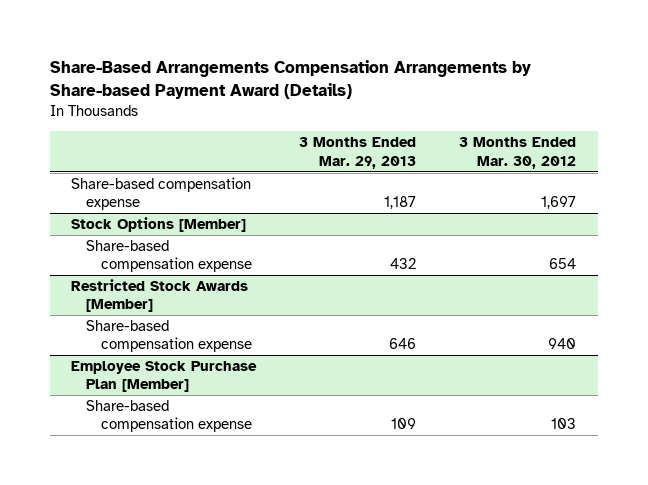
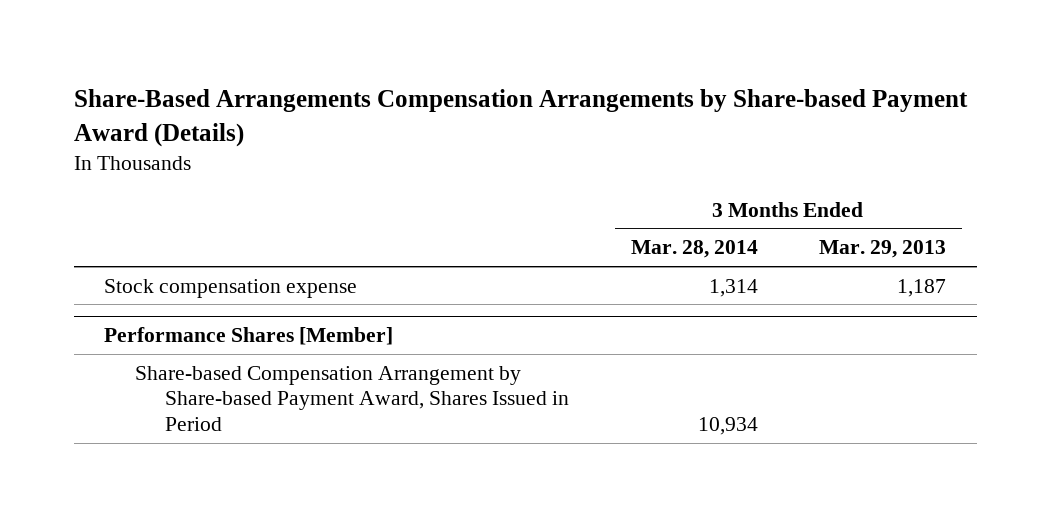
[459,137,577,169] 3 Months Ended Mar. 30, 2012 -> none
none -> [630,240,758,259] Mar. 28, 2014
[71,217,247,233] Stock Options [Member] -> none
[86,240,252,273] Share-based compensation expense -> none
[71,279,249,313] Restricted Stock Awards [Member] -> none
[86,320,252,353] Share-based compensation expense -> none
[71,361,258,393] Employee Stock Purchase Plan [Member] -> none
[86,400,252,433] Share-based compensation expense -> none
[71,177,252,211] Share-based compensation expense -> [104,278,358,298] Stock compensation expense
none -> [104,327,394,346] Performance Shares [Member]
none -> [134,365,570,431] Share-based Compensation Arrangement by Share-based Payment Award, Shares Issued in Period

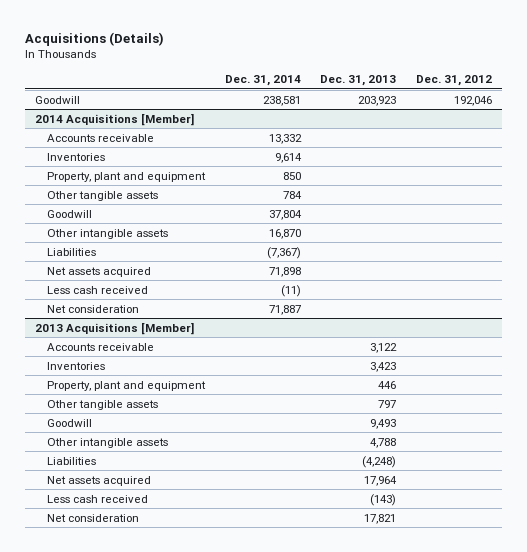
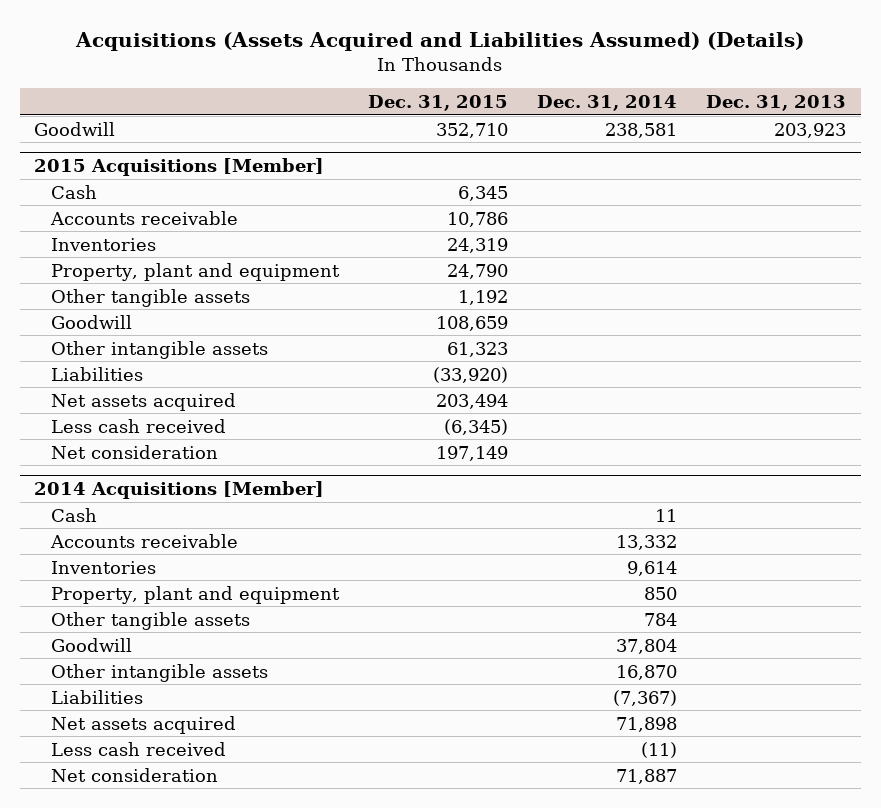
[25,31,165,46] Acquisitions (Details) -> [75,32,805,52] Acquisitions (Assets Acquired and Liabilities Assumed) (Details)
[416,75,493,87] Dec. 31, 2012 -> none
none -> [368,94,509,111] Dec. 31, 2015
none -> [34,158,325,177] 2015 Acquisitions [Member]
none -> [51,184,98,199] Cash
none -> [50,210,239,225] Accounts receivable
none -> [51,237,157,251] Inventories
none -> [51,262,341,281] Property, plant and equipment
none -> [51,288,251,307] Other tangible assets
none -> [51,314,133,329] Goodwill
none -> [51,340,269,359] Other intangible assets
none -> [51,366,144,381] Liabilities
none -> [51,392,237,411] Net assets acquired
none -> [51,418,227,433] Less cash received
none -> [51,444,219,459] Net consideration
none -> [51,507,98,522] Cash
[35,321,195,335] 2013 Acquisitions [Member] -> none
[47,342,155,351] Accounts receivable -> none
[47,361,106,370] Inventories -> none
[47,380,207,391] Property, plant and equipment -> none
[47,399,159,410] Other tangible assets -> none
[47,418,93,427] Goodwill -> none
[47,437,169,448] Other intangible assets -> none
[47,456,97,465] Liabilities -> none
[47,475,152,486] Net assets acquired -> none
[47,494,149,503] Less cash received -> none
[47,513,140,522] Net consideration -> none

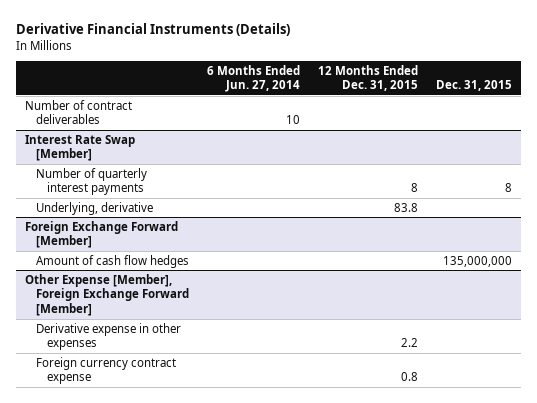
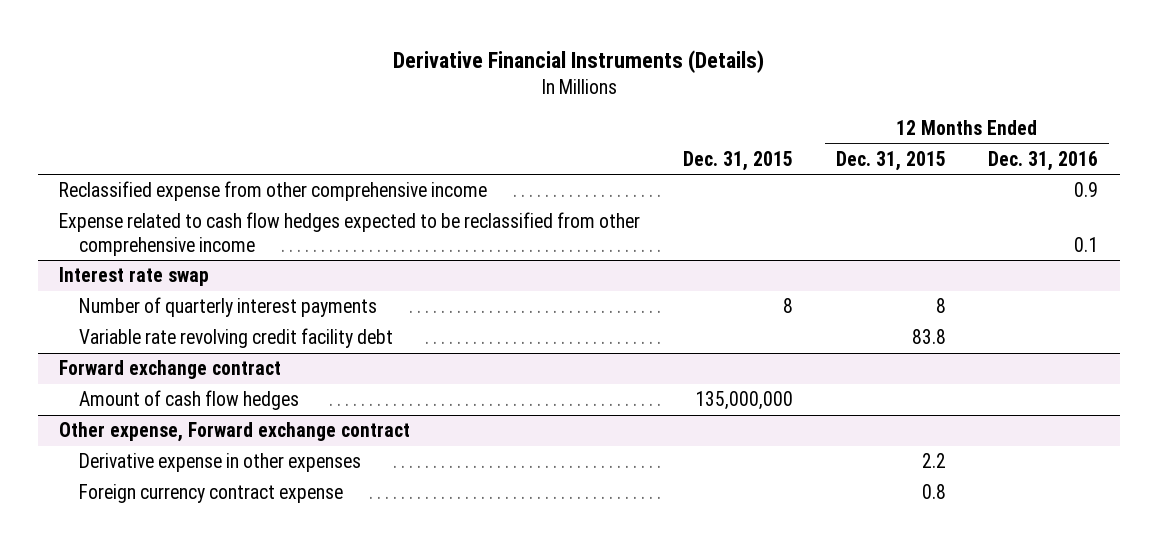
[207,64,301,93] 6 Months Ended Jun. 27, 2014 -> none
none -> [988,150,1099,171] Dec. 31, 2016
[25,99,133,125] Number of contract deliverables -> none
none -> [59,181,488,202] Reclassified expense from other comprehensive income
none -> [59,212,641,256] Expense related to cash flow hedges expected to be reclassified from other comprehensive income
[25,134,136,162] Interest Rate Swap [Member] -> [59,267,210,287] Interest rate swap
[36,201,154,215] Underlying, derivative -> [78,328,393,349] Variable rate revolving credit facility debt
[25,220,179,249] Foreign Exchange Forward [Member] -> [59,360,282,380] Forward exchange contract
[25,273,190,316] Other Expense [Member], Foreign Exchange Forward [Member] -> [59,422,411,443] Other expense, Forward exchange contract

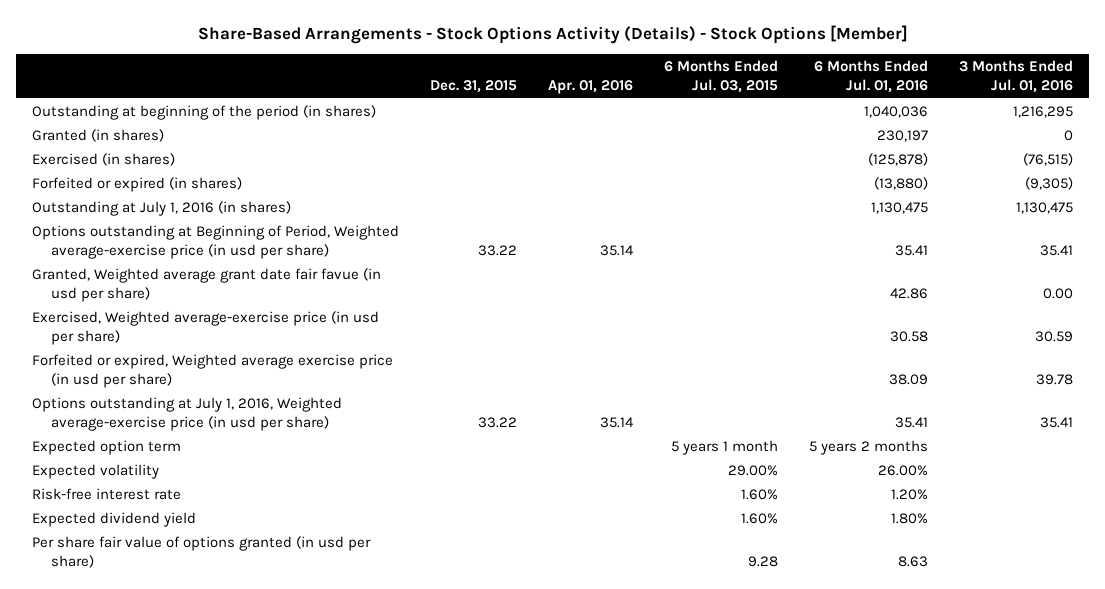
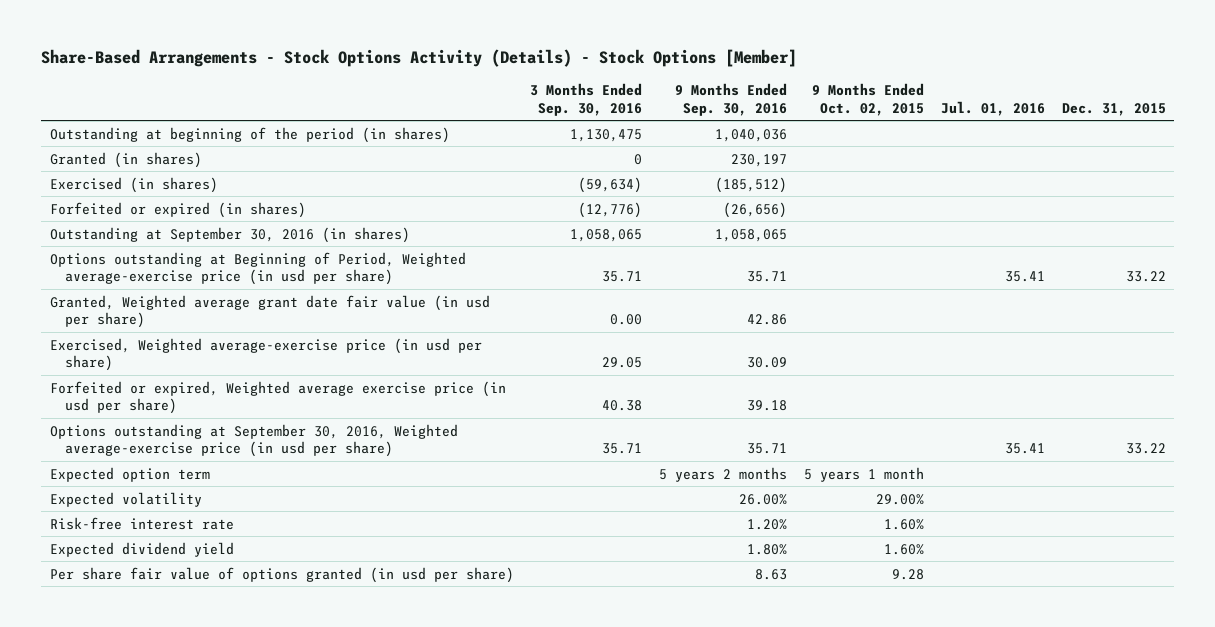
[548,80,634,95] Apr. 01, 2016 -> none
[664,60,779,94] 6 Months Ended Jul. 03, 2015 -> none
[814,60,929,94] 6 Months Ended Jul. 01, 2016 -> none
[959,60,1074,94] 3 Months Ended Jul. 01, 2016 -> none
none -> [530,83,643,116] 3 Months Ended Sep. 30, 2016
none -> [675,83,788,116] 9 Months Ended Sep. 30, 2016
none -> [812,83,925,116] 9 Months Ended Oct. 02, 2015
none -> [940,100,1045,116] Jul. 01, 2016
[31,200,291,216] Outstanding at July 1, 2016 (in shares) -> [49,226,410,243] Outstanding at September 30, 2016 (in shares)
[31,267,381,303] Granted, Weighted average grant date fair favue (in usd per share) -> [49,294,490,329] Granted, Weighted average grant date fair value (in usd per share)
[31,396,342,432] Options outstanding at July 1, 2016, Weighted average-exercise price (in usd per share) -> [49,423,458,458] Options outstanding at September 30, 2016, Weighted average-exercise price (in usd per share)

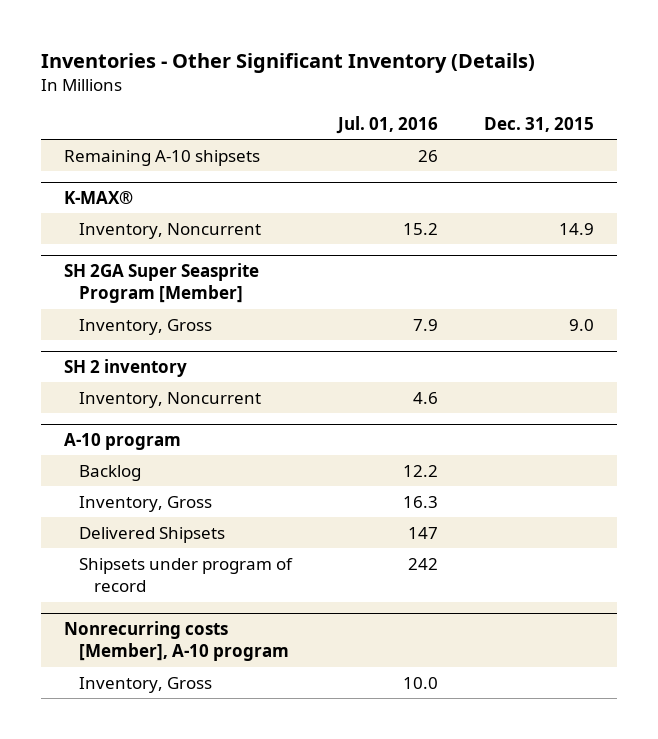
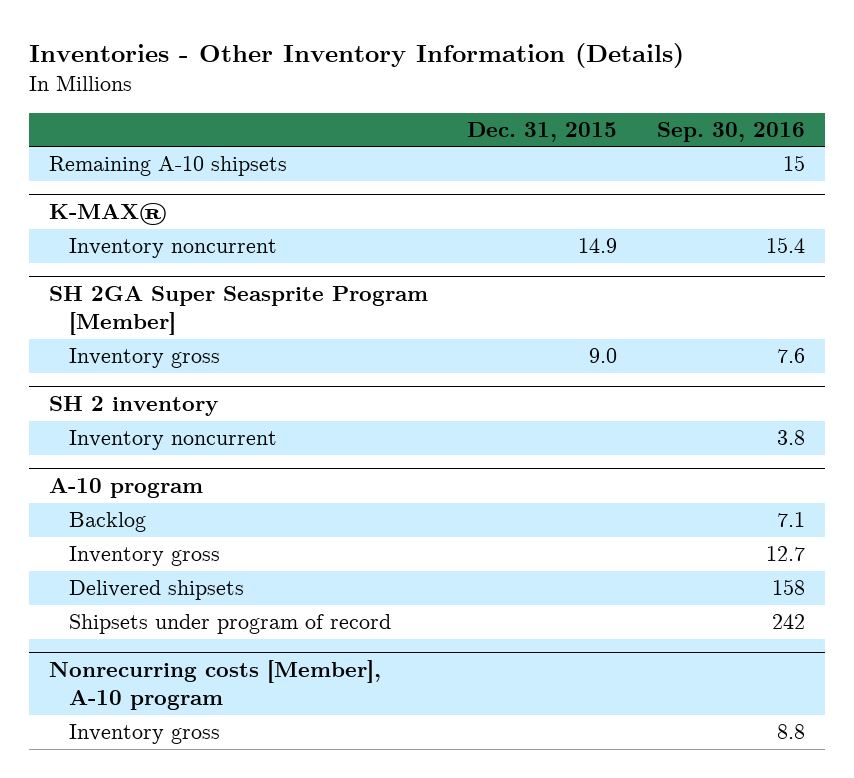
[40,52,535,73] Inventories - Other Significant Inventory (Details) -> [28,43,684,69] Inventories - Other Inventory Information (Details)
[336,116,439,135] Jul. 01, 2016 -> none
none -> [656,121,805,142] Sep. 30, 2016
[79,222,262,239] Inventory, Noncurrent -> [69,238,278,259] Inventory noncurrent
[79,318,213,335] Inventory, Gross -> [69,348,221,369] Inventory gross
[79,391,262,408] Inventory, Noncurrent -> [69,430,278,451] Inventory noncurrent
[79,495,213,512] Inventory, Gross -> [69,546,221,567] Inventory gross
[79,526,226,543] Delivered Shipsets -> [69,580,245,601] Delivered shipsets
[79,676,213,693] Inventory, Gross -> [69,724,221,745] Inventory gross

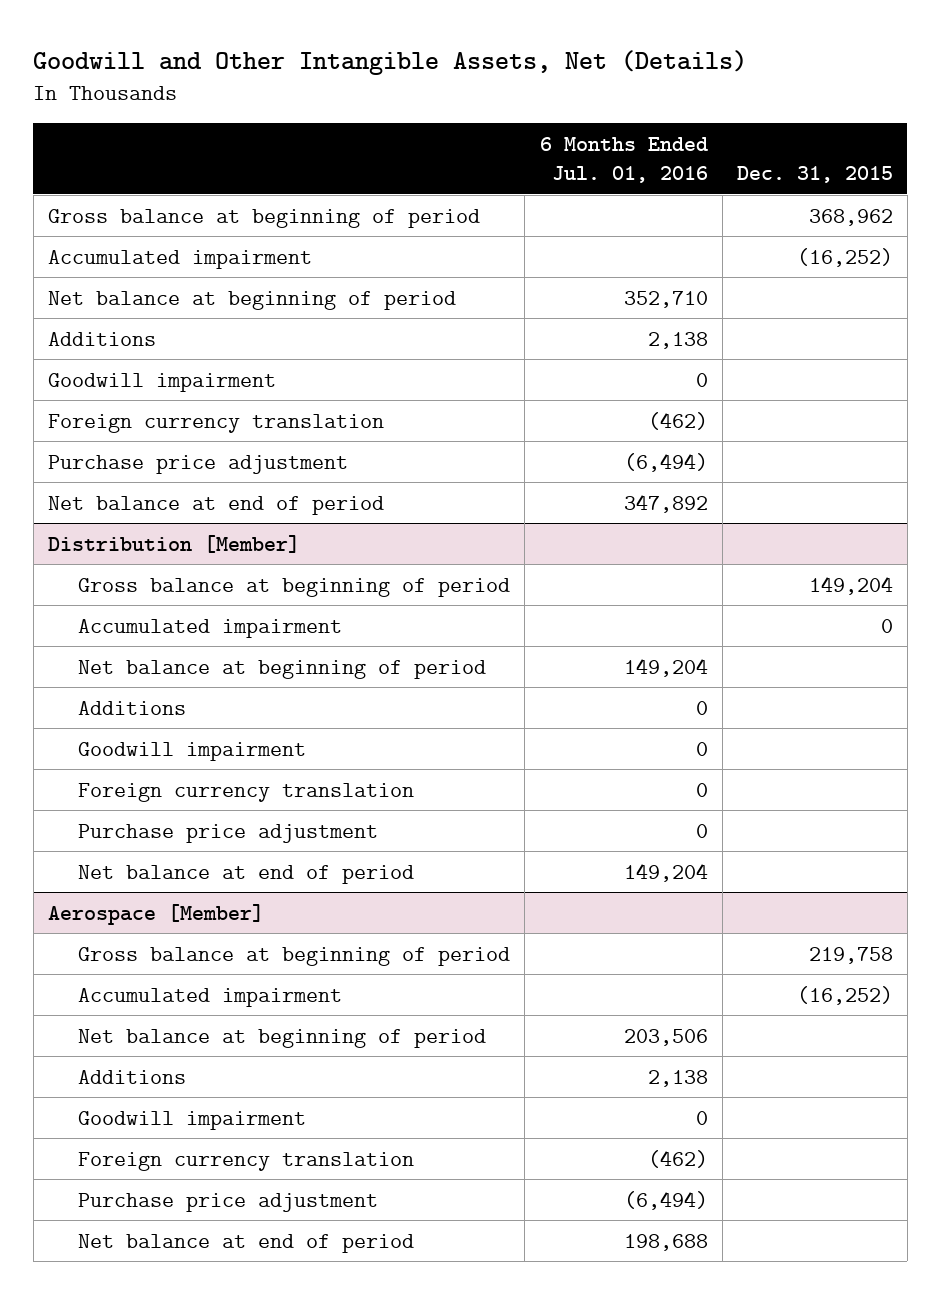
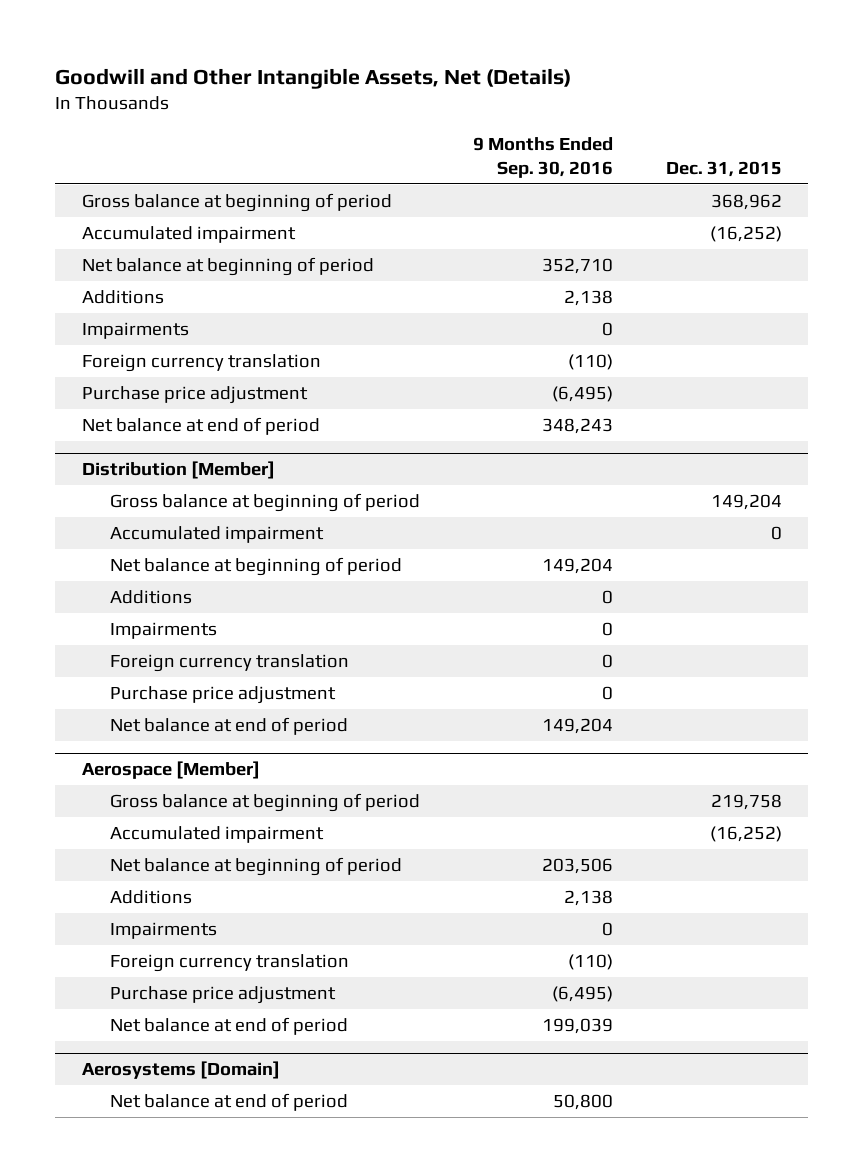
[539,136,708,184] 6 Months Ended Jul. 01, 2016 -> none
none -> [472,136,613,179] 9 Months Ended Sep. 30, 2016
[48,372,277,392] Goodwill impairment -> [81,321,189,339] Impairments
[78,741,307,761] Goodwill impairment -> [110,621,218,639] Impairments
[78,1110,307,1130] Goodwill impairment -> [110,921,218,939] Impairments
none -> [81,1060,280,1079] Aerosystems [Domain]
none -> [110,1092,349,1111] Net balance at end of period

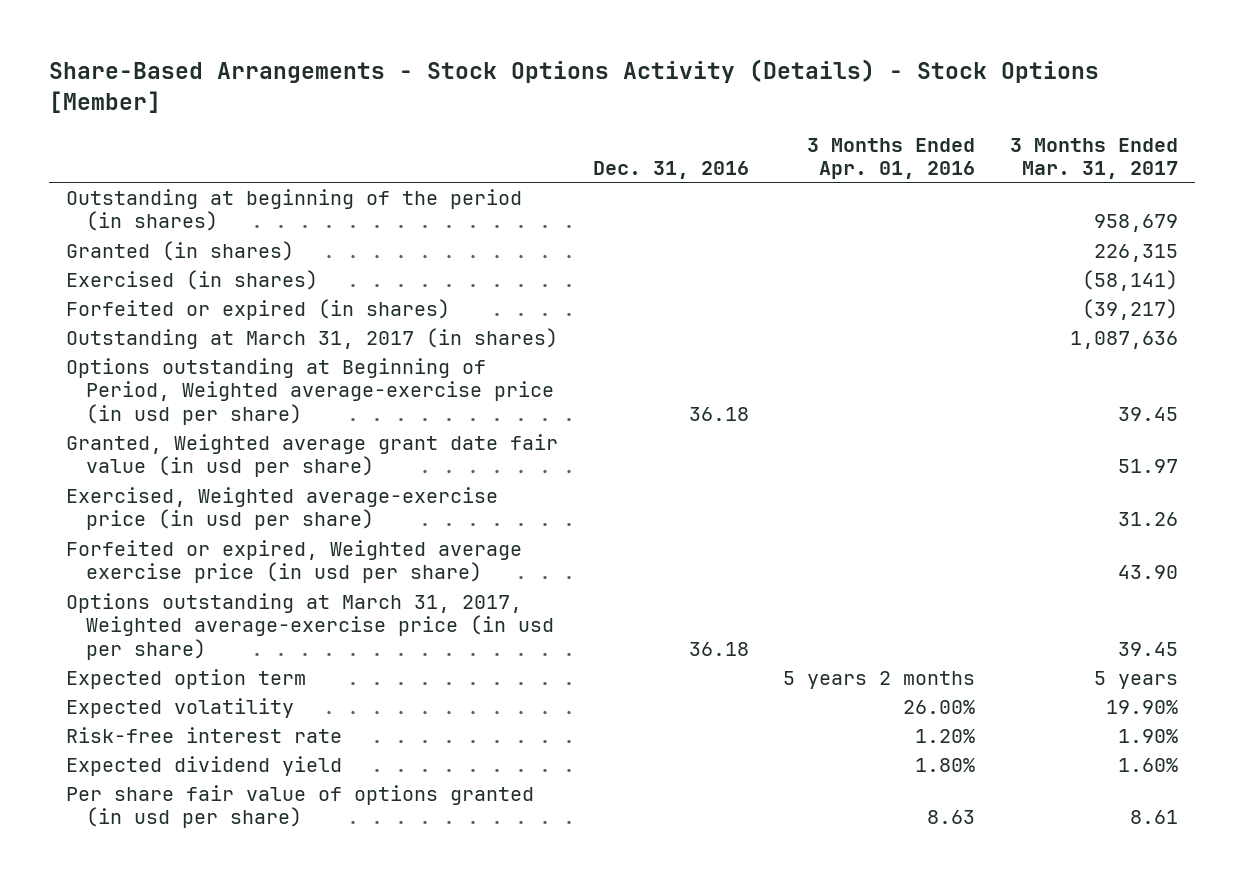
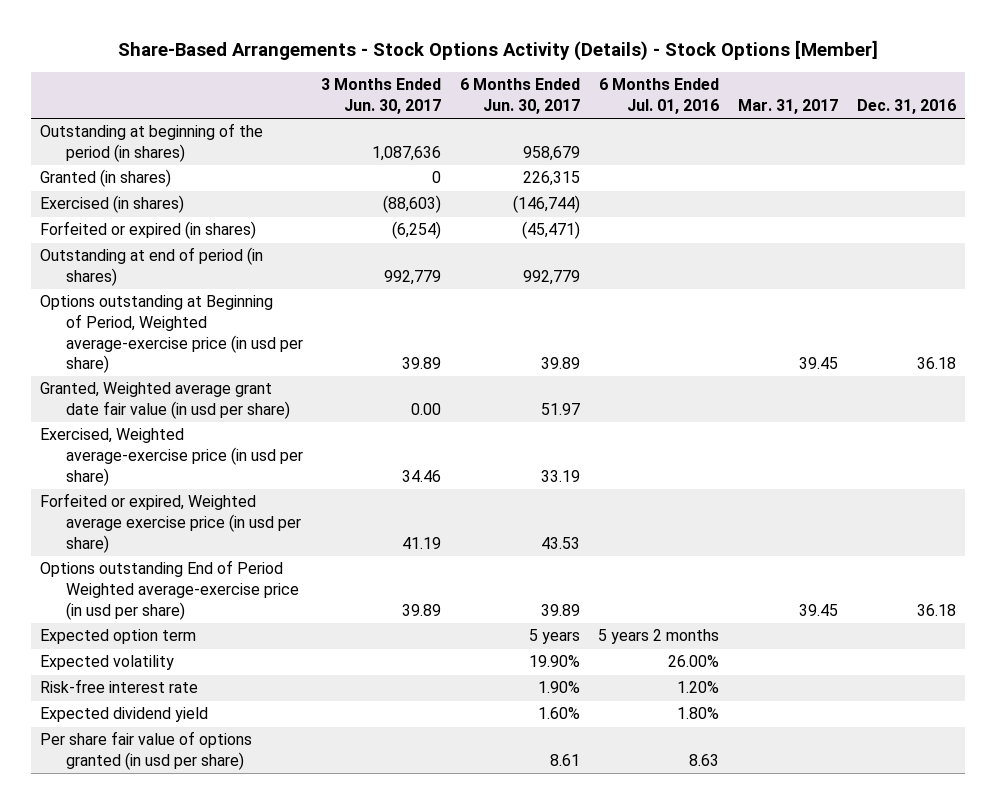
[807,137,976,179] 3 Months Ended Apr. 01, 2016 -> none
[1009,137,1178,179] 3 Months Ended Mar. 31, 2017 -> none
none -> [321,78,442,114] 3 Months Ended Jun. 30, 2017
none -> [459,78,580,114] 6 Months Ended Jun. 30, 2017
none -> [599,78,720,114] 6 Months Ended Jul. 01, 2016
none -> [738,98,839,114] Mar. 31, 2017
[66,327,559,349] Outstanding at March 31, 2017 (in shares) -> [40,247,264,287] Outstanding at end of period (in shares)
[66,592,554,660] Options outstanding at March 31, 2017, Weighted average-exercise price (in usd per share) -> [40,560,299,620] Options outstanding End of Period Weighted average-exercise price (in usd per share)

